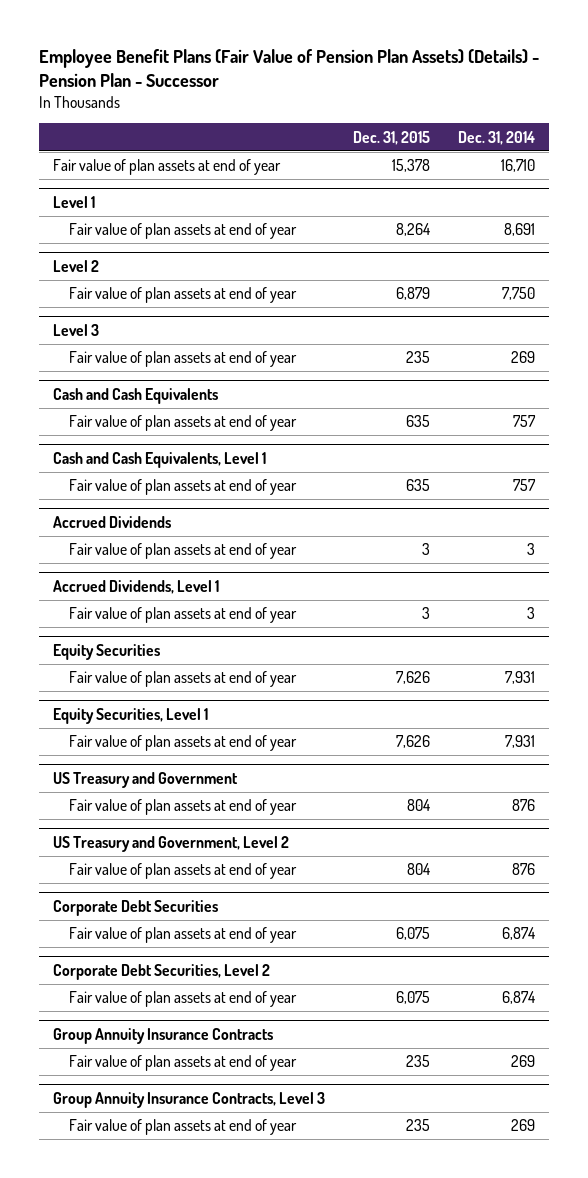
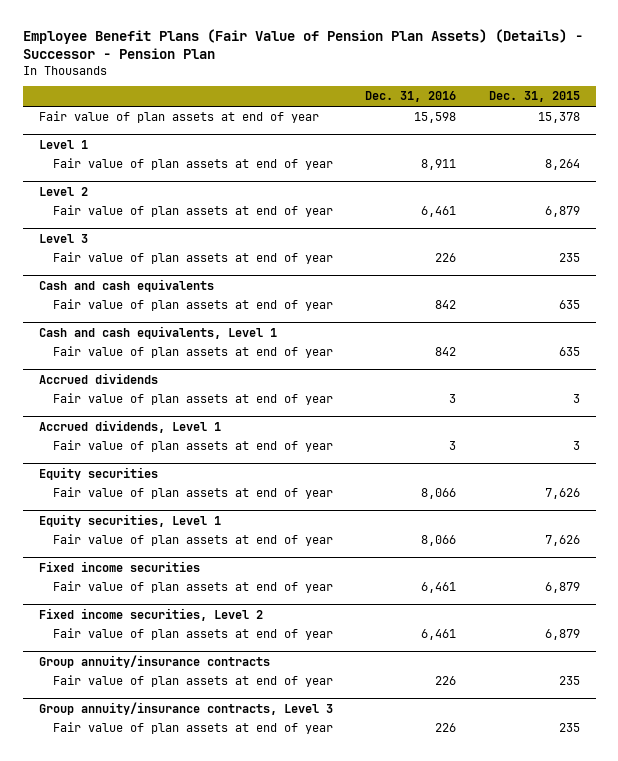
[38,48,539,87] Employee Benefit Plans (Fair Value of Pension Plan Assets) (Details) - Pension Plan - Successor -> [22,28,583,59] Employee Benefit Plans (Fair Value of Pension Plan Assets) (Details) - Successor - Pension Plan
[457,130,535,145] Dec. 31, 2014 -> none
none -> [365,91,457,103] Dec. 31, 2016
[52,388,218,405] Cash and Cash Equivalents -> [38,278,214,292] Cash and cash equivalents
[52,452,266,469] Cash and Cash Equivalents, Level 1 -> [38,325,277,339] Cash and cash equivalents, Level 1
[52,516,171,529] Accrued Dividends -> [38,372,158,384] Accrued dividends
[52,580,219,595] Accrued Dividends, Level 1 -> [38,419,221,433] Accrued dividends, Level 1
[52,644,160,661] Equity Securities -> [38,466,158,480] Equity securities
[52,708,208,725] Equity Securities, Level 1 -> [38,513,221,527] Equity securities, Level 1
[52,772,238,789] US Treasury and Government -> none
[52,836,289,853] US Treasury and Government, Level 2 -> none
[52,900,218,917] Corporate Debt Securities -> none
[69,927,298,944] Fair value of plan assets at end of year -> none
[52,964,270,981] Corporate Debt Securities, Level 2 -> none
[69,991,298,1008] Fair value of plan assets at end of year -> none
none -> [38,560,200,572] Fixed income securities
[406,799,431,812] 804 -> [544,582,580,594] 6,879
none -> [38,607,263,621] Fixed income securities, Level 2
[406,863,431,876] 804 -> [544,629,580,641] 6,879
[52,1028,273,1045] Group Annuity Insurance Contracts -> [38,654,270,668] Group annuity/insurance contracts
[52,1092,325,1109] Group Annuity Insurance Contracts, Level 3 -> [38,701,333,715] Group annuity/insurance contracts, Level 3

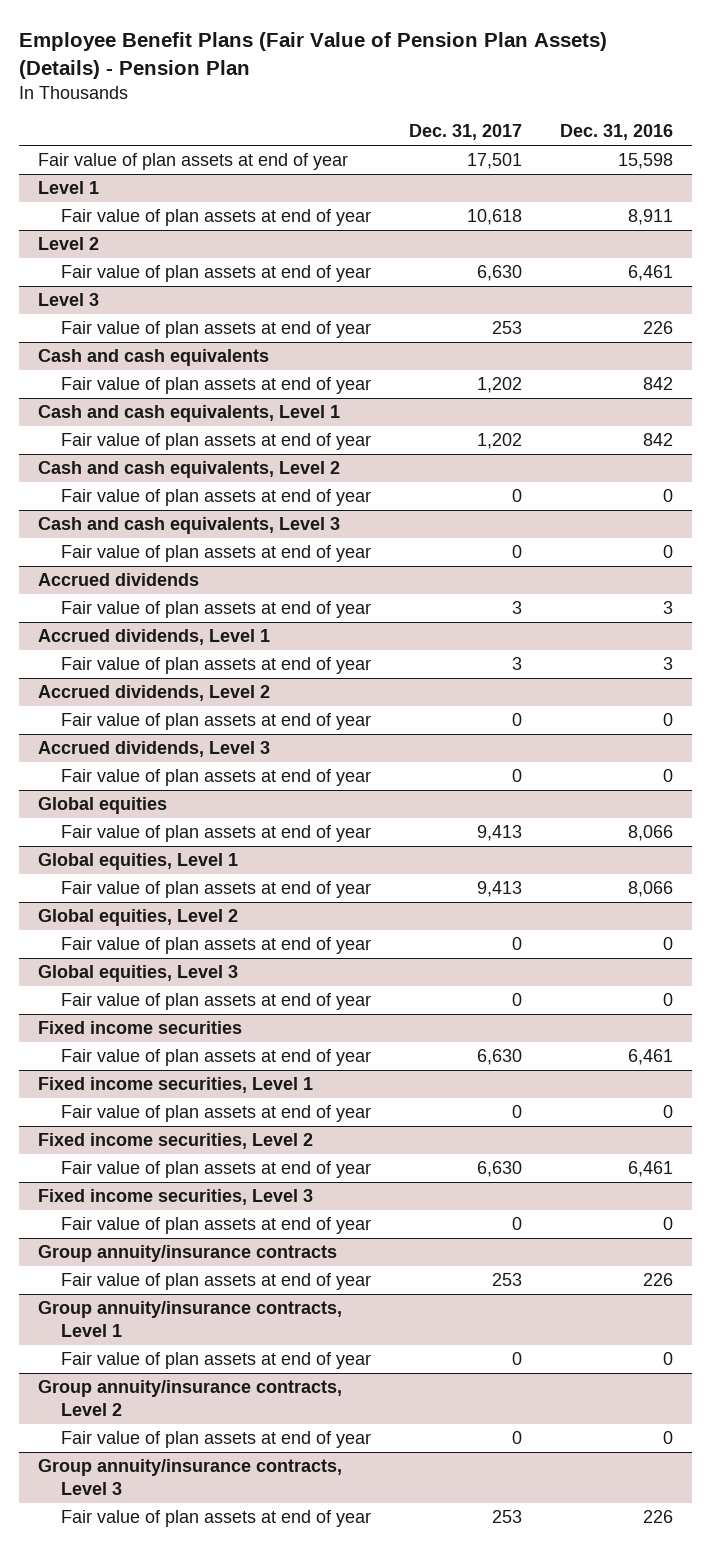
[22,28,583,59] Employee Benefit Plans (Fair Value of Pension Plan Assets) (Details) - Successor - Pension Plan -> [19,32,608,80] Employee Benefit Plans (Fair Value of Pension Plan Assets) (Details) - Pension Plan
[488,91,580,103] Dec. 31, 2015 -> none
none -> [408,124,522,141] Dec. 31, 2017
none -> [38,460,341,478] Cash and cash equivalents, Level 2
none -> [61,488,372,506] Fair value of plan assets at end of year
none -> [38,516,341,534] Cash and cash equivalents, Level 3
none -> [61,544,372,562] Fair value of plan assets at end of year
[38,466,158,480] Equity securities -> none
none -> [38,684,271,701] Accrued dividends, Level 2
none -> [61,712,372,730] Fair value of plan assets at end of year
none -> [38,740,271,757] Accrued dividends, Level 3
none -> [61,768,372,786] Fair value of plan assets at end of year
none -> [38,796,168,814] Global equities
[38,513,221,527] Equity securities, Level 1 -> none
none -> [38,852,239,870] Global equities, Level 1
none -> [38,908,239,926] Global equities, Level 2
none -> [61,936,372,954] Fair value of plan assets at end of year
none -> [38,964,239,982] Global equities, Level 3
none -> [61,992,372,1010] Fair value of plan assets at end of year
none -> [38,1076,314,1093] Fixed income securities, Level 1
none -> [61,1104,372,1122] Fair value of plan assets at end of year
none -> [38,1188,314,1205] Fixed income securities, Level 3
none -> [61,1216,372,1234] Fair value of plan assets at end of year
none -> [38,1300,343,1338] Group annuity/insurance contracts, Level 1
none -> [61,1351,372,1369] Fair value of plan assets at end of year
none -> [38,1379,343,1417] Group annuity/insurance contracts, Level 2
none -> [61,1430,372,1448] Fair value of plan assets at end of year

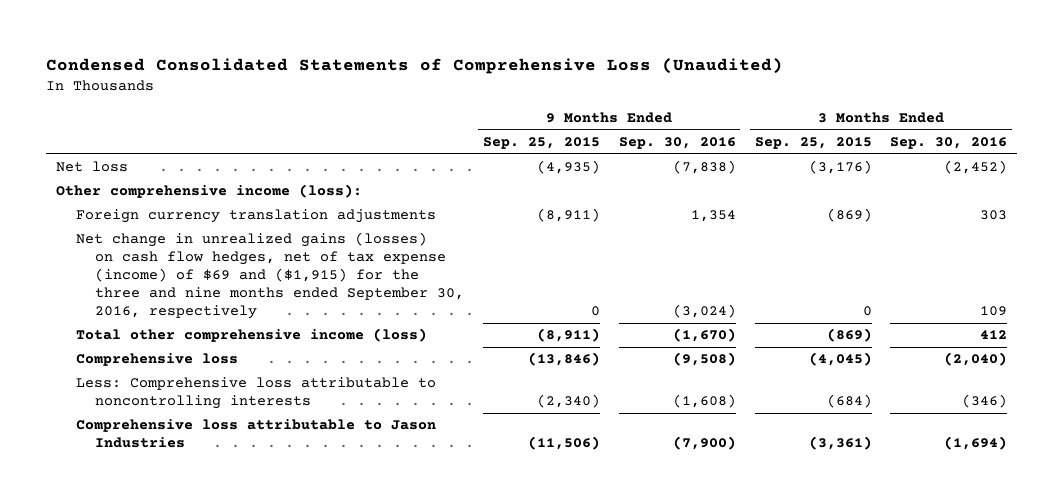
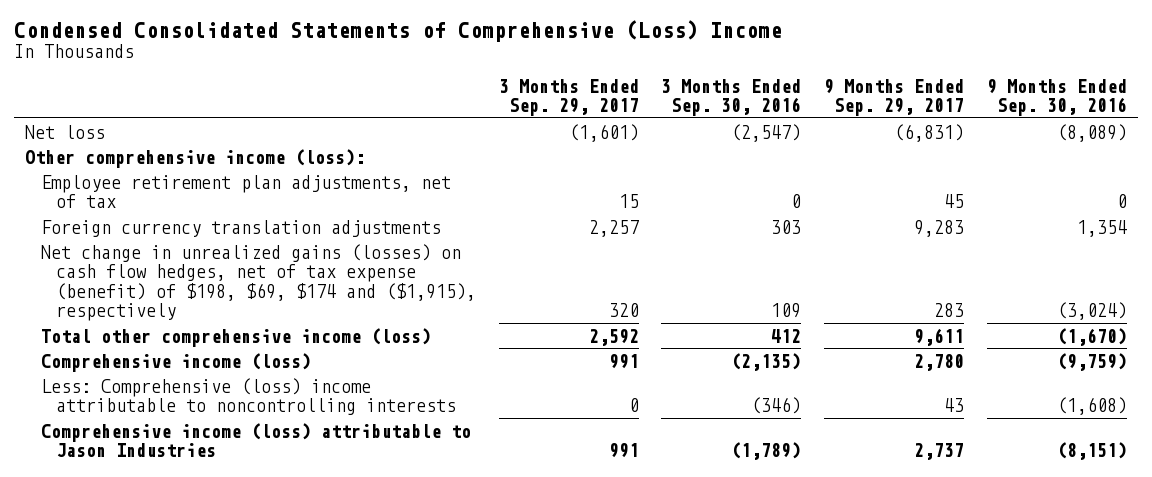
[46,57,784,74] Condensed Consolidated Statements of Comprehensive Loss (Unaudited) -> [14,19,783,42] Condensed Consolidated Statements of Comprehensive (Loss) Income
[483,136,601,149] Sep. 25, 2015 -> none
[754,136,872,149] Sep. 25, 2015 -> none
none -> [498,78,639,117] 3 Months Ended Sep. 29, 2017
none -> [824,78,965,117] 9 Months Ended Sep. 29, 2017
[672,160,736,175] (7,838) -> [1056,123,1127,142] (8,089)
[944,160,1008,175] (2,452) -> [731,123,802,142] (2,547)
none -> [40,174,451,209] Employee retirement plan adjustments, net of tax
[75,232,465,319] Net change in unrealized gains (losses) on cash flow hedges, net of tax expense (income) of $69 and ($1,915) for the three and nine months ended September 30, 2016, respectively -> [40,243,477,321] Net change in unrealized gains (losses) on cash flow hedges, net of tax expense (benefit) of $198, $69, $174 and ($1,915), respectively
[75,353,238,367] Comprehensive loss -> [40,352,311,372] Comprehensive income (loss)
[672,352,736,367] (9,508) -> [1056,352,1127,371] (9,759)
[944,352,1008,367] (2,040) -> [731,352,802,371] (2,135)
[75,377,436,410] Less: Comprehensive loss attributable to noncontrolling interests -> [40,377,457,416] Less: Comprehensive (loss) income attributable to noncontrolling interests
[75,419,436,449] Comprehensive loss attributable to Jason Industries -> [40,422,471,458] Comprehensive income (loss) attributable to Jason Industries
[672,436,736,451] (7,900) -> [1056,442,1127,461] (8,151)
[944,436,1008,451] (1,694) -> [731,442,802,461] (1,789)

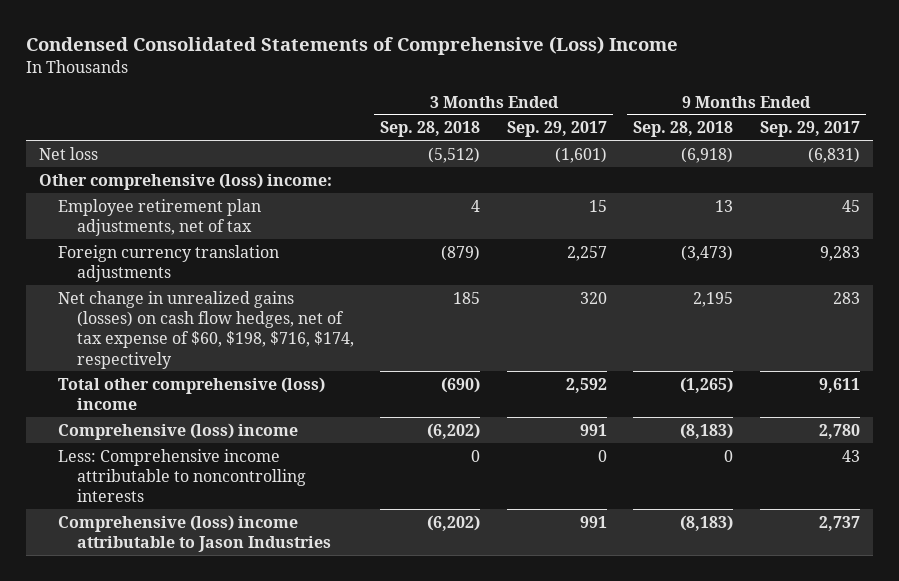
[661,78,802,117] 3 Months Ended Sep. 30, 2016 -> none
[986,78,1127,117] 9 Months Ended Sep. 30, 2016 -> none
none -> [380,121,481,138] Sep. 28, 2018
none -> [633,121,734,138] Sep. 28, 2018
[25,148,366,168] Other comprehensive income (loss): -> [39,172,333,190] Other comprehensive (loss) income:
[40,243,477,321] Net change in unrealized gains (losses) on cash flow hedges, net of tax expense (benefit) of $198, $69, $174 and ($1,915), respectively -> [58,290,354,369] Net change in unrealized gains (losses) on cash flow hedges, net of tax expense of $60, $198, $716, $174, respectively
[40,327,431,347] Total other comprehensive income (loss) -> [58,376,326,410] Total other comprehensive (loss) income
[40,352,311,372] Comprehensive income (loss) -> [58,422,299,440] Comprehensive (loss) income
[40,377,457,416] Less: Comprehensive (loss) income attributable to noncontrolling interests -> [58,448,306,503] Less: Comprehensive income attributable to noncontrolling interests
[40,422,471,458] Comprehensive income (loss) attributable to Jason Industries -> [58,514,331,552] Comprehensive (loss) income attributable to Jason Industries

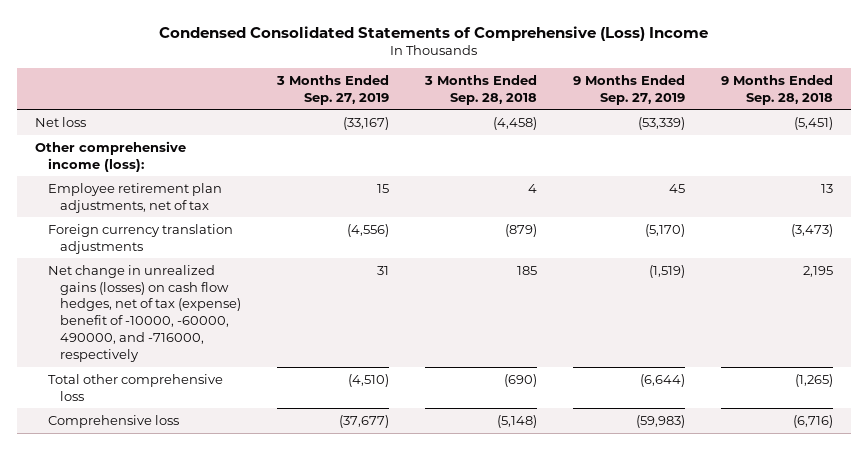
[506,121,607,138] Sep. 29, 2017 -> none
[759,121,860,138] Sep. 29, 2017 -> none
none -> [275,74,389,105] 3 Months Ended Sep. 27, 2019
none -> [572,74,685,105] 9 Months Ended Sep. 27, 2019
[428,146,481,163] (5,512) -> [492,116,537,130] (4,458)
[681,146,734,163] (6,918) -> [794,116,834,130] (5,451)
[39,172,333,190] Other comprehensive (loss) income: -> [35,140,187,172] Other comprehensive income (loss):
[58,448,306,503] Less: Comprehensive income attributable to noncontrolling interests -> none
[58,514,331,552] Comprehensive (loss) income attributable to Jason Industries -> none
[58,290,354,369] Net change in unrealized gains (losses) on cash flow hedges, net of tax expense of $60, $198, $716, $174, respectively -> [47,264,241,363] Net change in unrealized gains (losses) on cash flow hedges, net of tax (expense) benefit of -10000, -60000, 490000, and -716000, respectively
[58,376,326,410] Total other comprehensive (loss) income -> [47,373,223,401] Total other comprehensive loss
[58,422,299,440] Comprehensive (loss) income -> [47,414,179,428] Comprehensive loss
[427,422,481,439] (6,202) -> [496,414,537,428] (5,148)
[680,422,734,439] (8,183) -> [793,414,834,428] (6,716)

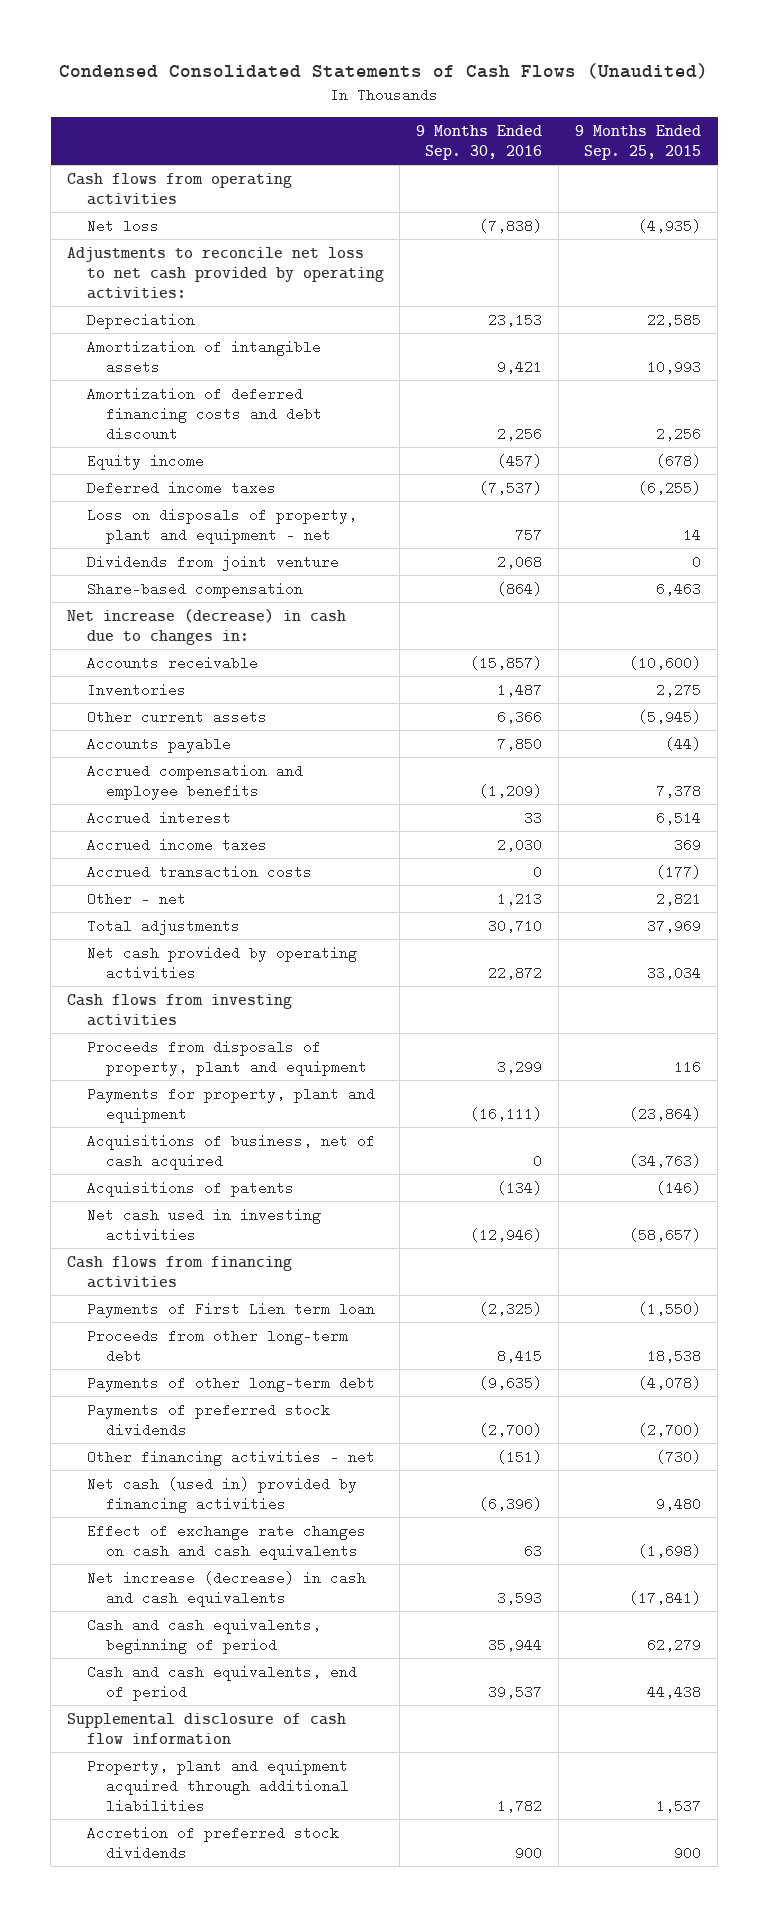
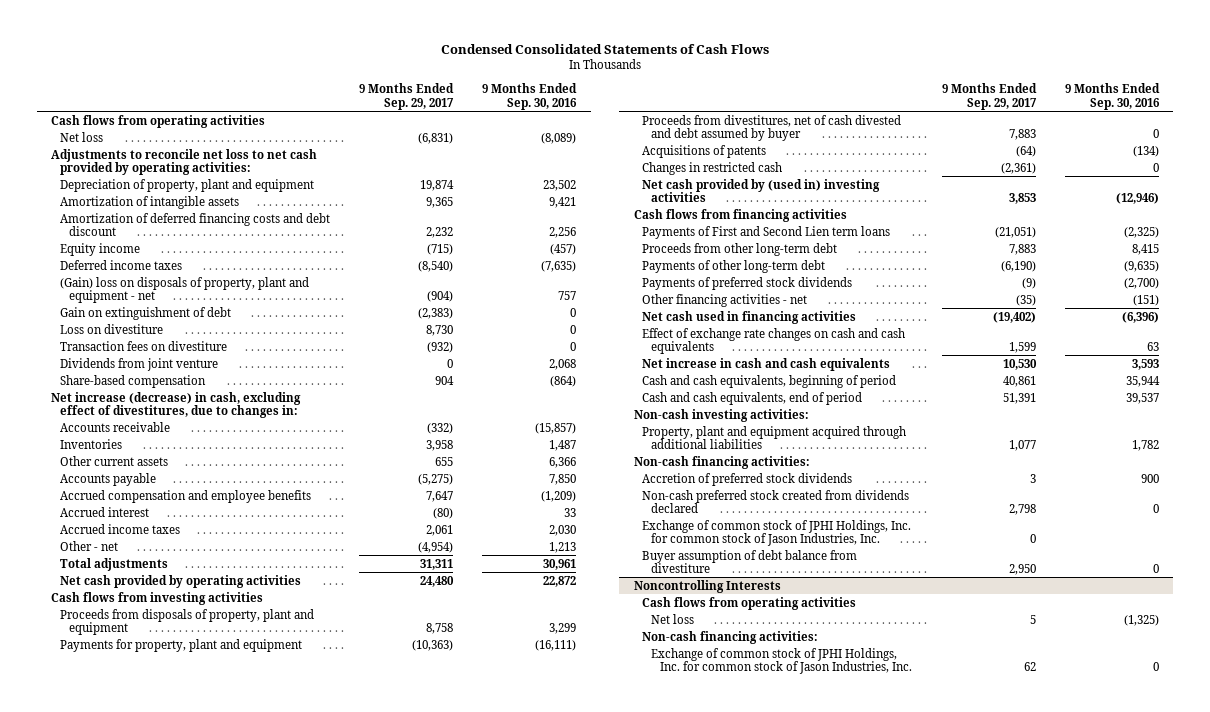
[59,63,709,80] Condensed Consolidated Statements of Cash Flows (Unaudited) -> [440,44,769,55] Condensed Consolidated Statements of Cash Flows
[575,124,702,160] 9 Months Ended Sep. 25, 2015 -> none
none -> [359,83,455,110] 9 Months Ended Sep. 29, 2017
[479,218,543,233] (7,838) -> [541,132,577,144] (8,089)
[86,312,195,329] Depreciation -> none
none -> [59,178,314,192] Depreciation of property, plant and equipment
[479,480,543,495] (7,537) -> [541,260,577,272] (7,635)
[86,507,357,544] Loss on disposals of property, plant and equipment - net -> [59,276,309,303] (Gain) loss on disposals of property, plant and equipment - net
none -> [59,306,231,320] Gain on extinguishment of debt
none -> [59,323,163,334] Loss on divestiture
none -> [59,340,227,351] Transaction fees on divestiture
[67,608,347,645] Net increase (decrease) in cash due to changes in: -> [51,391,302,418] Net increase (decrease) in cash, excluding effect of divestitures, due to changes in:
[86,864,312,879] Accrued transaction costs -> none
[488,918,543,933] 30,710 -> [543,558,577,570] 30,961
[86,1133,375,1170] Acquisitions of business, net of cash acquired -> none
none -> [642,114,902,141] Proceeds from divestitures, net of cash divested and debt assumed by buyer
none -> [642,161,783,175] Changes in restricted cash
[86,1207,321,1242] Net cash used in investing activities -> [642,178,881,202] Net cash provided by (used in) investing activities
[86,1301,375,1318] Payments of First Lien term loan -> [642,225,891,239] Payments of First and Second Lien term loans
[86,1476,357,1513] Net cash (used in) provided by financing activities -> [642,310,857,324] Net cash used in financing activities
[86,1570,366,1607] Net increase (decrease) in cash and cash equivalents -> [642,357,891,371] Net increase in cash and cash equivalents
[67,1712,347,1745] Supplemental disclosure of cash flow information -> none
none -> [633,408,809,422] Non-cash investing activities:
none -> [633,455,810,469] Non-cash financing activities:
none -> [642,489,910,513] Non-cash preferred stock created from dividends declared
none -> [642,519,912,546] Exchange of common stock of JPHI Holdings, Inc. for common stock of Jason Industries, Inc.
none -> [642,549,858,573] Buyer assumption of debt balance from divestiture
none -> [633,579,781,593] Noncontrolling Interests
none -> [642,596,857,610] Cash flows from operating activities
none -> [651,613,695,624] Net loss
none -> [642,630,819,644] Non-cash financing activities:
none -> [651,647,912,674] Exchange of common stock of JPHI Holdings, Inc. for common stock of Jason Industries, Inc.

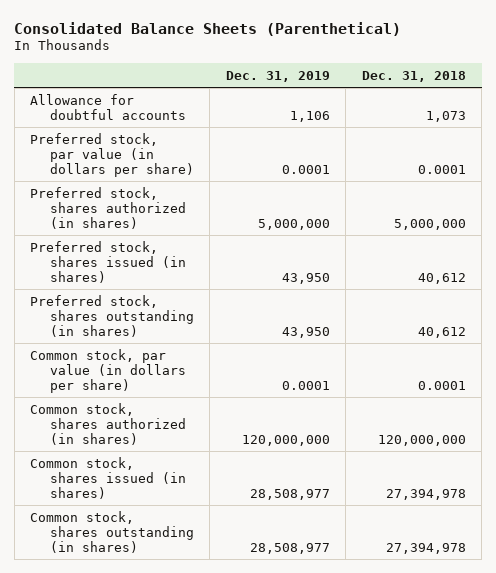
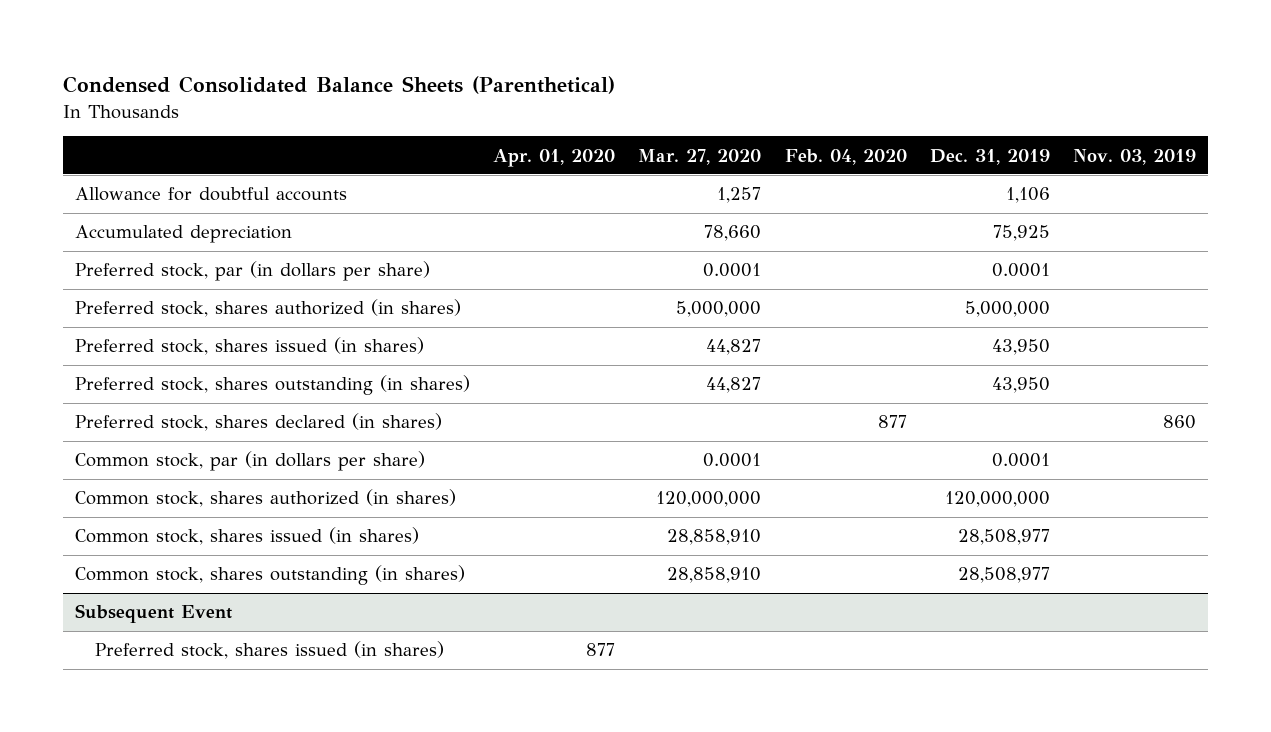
[14,21,402,36] Consolidated Balance Sheets (Parenthetical) -> [63,76,616,95] Condensed Consolidated Balance Sheets (Parenthetical)
[361,70,466,82] Dec. 31, 2018 -> none
none -> [493,148,616,167] Apr. 01, 2020
none -> [638,148,762,165] Mar. 27, 2020
none -> [784,148,907,165] Feb. 04, 2020
none -> [1073,148,1197,165] Nov. 03, 2019
none -> [75,225,293,244] Accumulated depreciation
[30,132,194,177] Preferred stock, par value (in dollars per share) -> [75,261,431,282] Preferred stock, par (in dollars per share)
none -> [75,413,443,432] Preferred stock, shares declared (in shares)
[30,348,186,393] Common stock, par value (in dollars per share) -> [75,451,426,472] Common stock, par (in dollars per share)
none -> [75,604,233,624] Subsequent Event
none -> [94,641,444,660] Preferred stock, shares issued (in shares)

